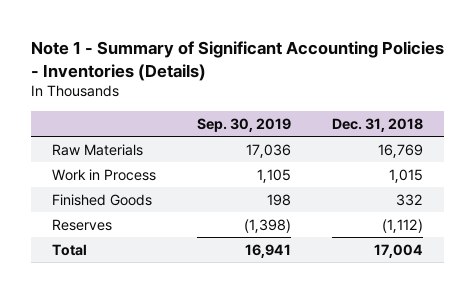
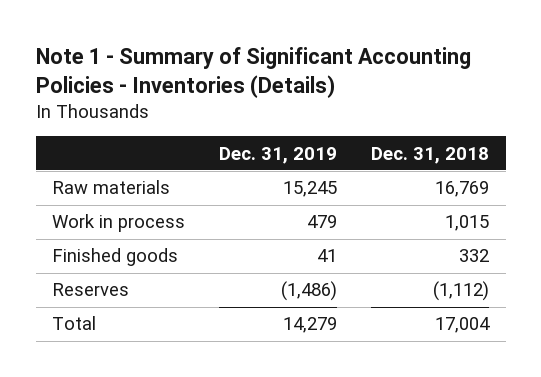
[196,117,291,132] Sep. 30, 2019 -> none
none -> [219,146,338,164] Dec. 31, 2019
[51,143,143,156] Raw Materials -> [52,180,171,195] Raw materials
[51,168,156,181] Work in Process -> [52,214,186,233] Work in process
[51,193,152,206] Finished Goods -> [52,248,179,267] Finished goods

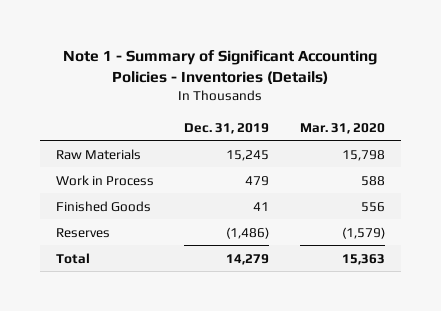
[370,146,489,164] Dec. 31, 2018 -> none
none -> [300,122,386,134] Mar. 31, 2020
[52,180,171,195] Raw materials -> [55,148,141,160] Raw Materials
[52,214,186,233] Work in process -> [55,174,154,186] Work in Process
[52,248,179,267] Finished goods -> [55,200,151,212] Finished Goods

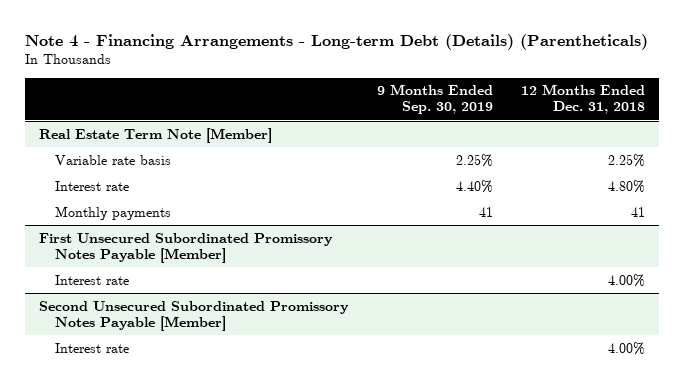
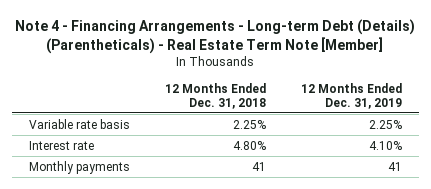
[24,33,648,50] Note 4 - Financing Arrangements - Long-term Debt (Details) (Parentheticals) -> [15,18,416,54] Note 4 - Financing Arrangements - Long-term Debt (Details) (Parentheticals) - Real Estate Term Note [Member]
[376,84,493,115] 9 Months Ended Sep. 30, 2019 -> none
none -> [300,82,402,109] 12 Months Ended Dec. 31, 2019
[38,127,272,143] Real Estate Term Note [Member] -> none
[38,232,333,263] First Unsecured Subordinated Promissory Notes Payable [Member] -> none
[54,274,129,285] Interest rate -> none
[38,300,349,331] Second Unsecured Subordinated Promissory Notes Payable [Member] -> none
[54,342,129,353] Interest rate -> none

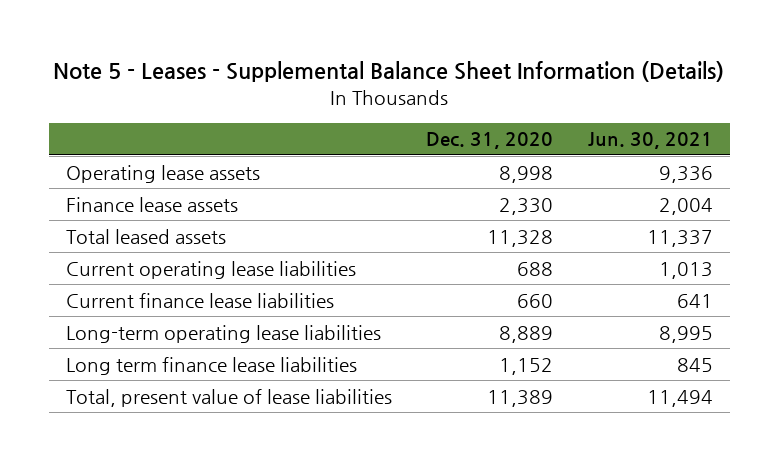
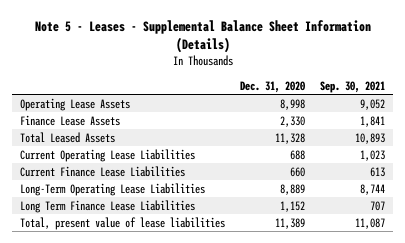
[587,132,713,150] Jun. 30, 2021 -> none
none -> [320,80,386,93] Sep. 30, 2021
[65,164,260,183] Operating lease assets -> [20,97,131,111] Operating Lease Assets
[65,196,238,212] Finance lease assets -> [20,114,121,126] Finance Lease Assets
[65,228,226,244] Total leased assets -> [20,131,116,143] Total Leased Assets
[65,260,356,279] Current operating lease liabilities -> [20,148,196,162] Current Operating Lease Liabilities
[65,292,334,308] Current finance lease liabilities -> [20,165,186,177] Current Finance Lease Liabilities
[65,324,381,343] Long-term operating lease liabilities -> [20,182,206,196] Long-Term Operating Lease Liabilities
[65,356,357,375] Long term finance lease liabilities -> [20,199,196,213] Long Term Finance Lease Liabilities

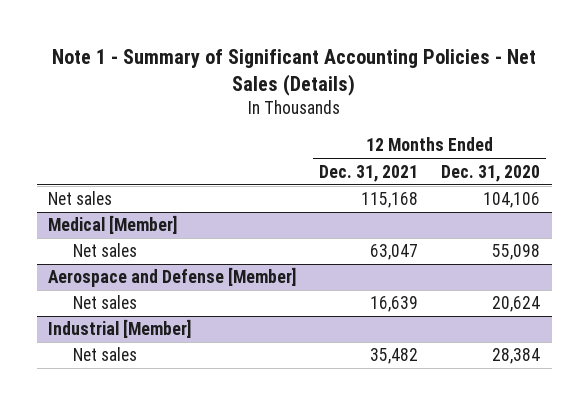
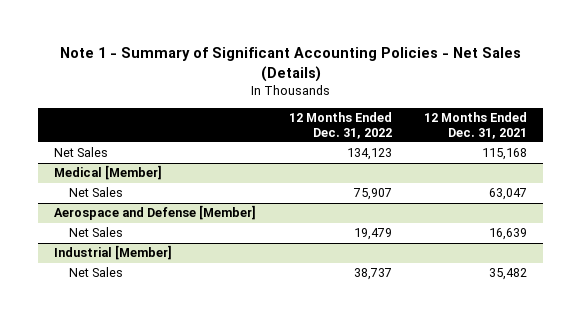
[441,164,541,182] Dec. 31, 2020 -> none
none -> [288,111,392,139] 12 Months Ended Dec. 31, 2022
[48,191,113,206] Net sales -> [54,147,109,158] Net Sales
[72,243,137,258] Net sales -> [69,187,124,198] Net Sales
[72,295,137,310] Net sales -> [69,227,124,238] Net Sales
[72,347,137,362] Net sales -> [69,267,124,278] Net Sales

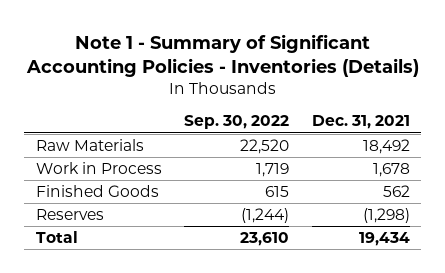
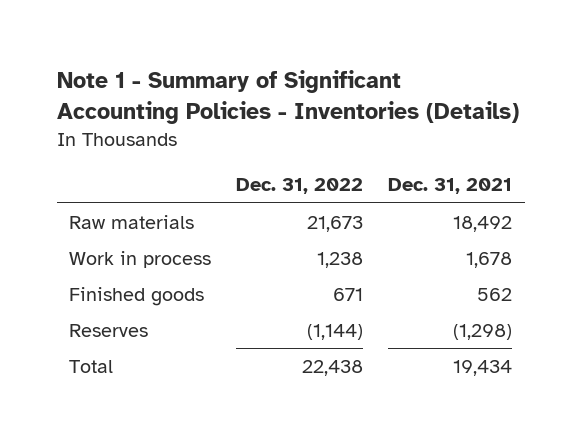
[184,115,290,130] Sep. 30, 2022 -> none
none -> [236,178,364,195] Dec. 31, 2022
[35,139,144,152] Raw Materials -> [69,214,195,229] Raw materials
[35,162,162,175] Work in Process -> [69,250,212,268] Work in process
[35,185,159,198] Finished Goods -> [69,286,205,306] Finished goods

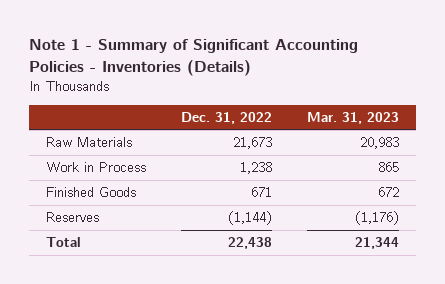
[388,178,513,195] Dec. 31, 2021 -> none
none -> [306,111,399,124] Mar. 31, 2023
[69,214,195,229] Raw materials -> [46,137,133,148] Raw Materials
[69,250,212,268] Work in process -> [46,162,147,173] Work in Process
[69,286,205,306] Finished goods -> [46,187,137,198] Finished Goods

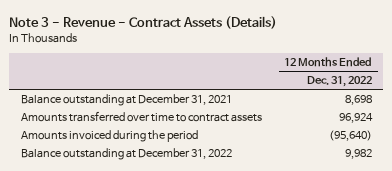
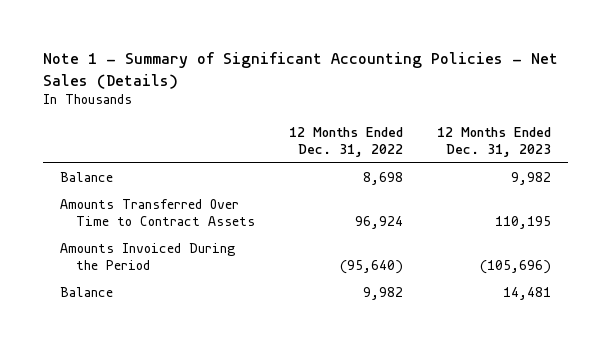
[9,15,278,29] Note 3 - Revenue - Contract Assets (Details) -> [42,52,558,89] Note 1 - Summary of Significant Accounting Policies - Net Sales (Details)
none -> [437,126,552,157] 12 Months Ended Dec. 31, 2023
[20,94,232,107] Balance outstanding at December 31, 2021 -> [59,172,113,183] Balance
[20,111,262,123] Amounts transferred over time to contract assets -> [59,199,255,227] Amounts Transferred Over Time to Contract Assets
[20,130,198,143] Amounts invoiced during the period -> [59,243,235,271] Amounts Invoiced During the Period
[20,148,232,161] Balance outstanding at December 31, 2022 -> [59,287,113,298] Balance

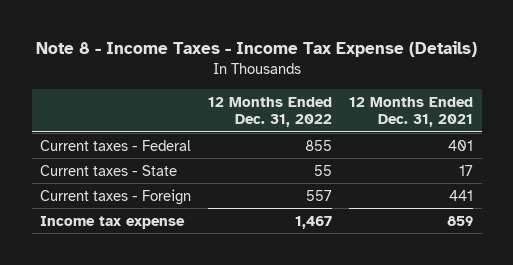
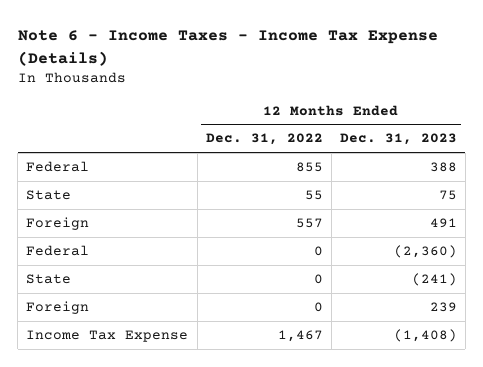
[35,41,477,58] Note 8 - Income Taxes - Income Tax Expense (Details) -> [17,30,438,66] Note 6 - Income Taxes - Income Tax Expense (Details)
[349,96,474,128] 12 Months Ended Dec. 31, 2021 -> none
none -> [339,133,457,146] Dec. 31, 2023
[40,139,192,151] Current taxes - Federal -> [26,161,90,173] Federal
[40,164,178,176] Current taxes - State -> [26,190,72,201] State
[40,188,192,205] Current taxes - Foreign -> [26,217,90,231] Foreign
none -> [26,245,90,257] Federal
none -> [26,274,72,285] State
none -> [26,301,90,315] Foreign
[40,215,186,229] Income tax expense -> [26,330,189,343] Income Tax Expense

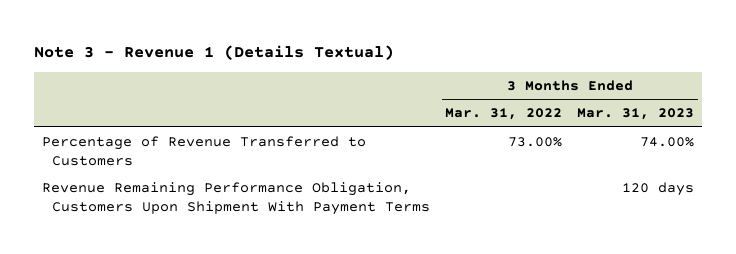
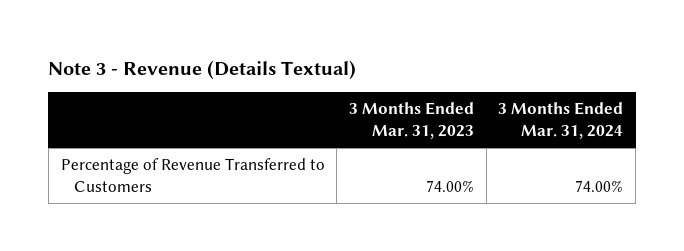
[34,45,395,61] Note 3 - Revenue 1 (Details Textual) -> [48,60,357,81] Note 3 - Revenue (Details Textual)
[445,108,563,121] Mar. 31, 2022 -> none
none -> [498,102,624,140] 3 Months Ended Mar. 31, 2024
[41,182,431,215] Revenue Remaining Performance Obligation, Customers Upon Shipment With Payment Terms -> none

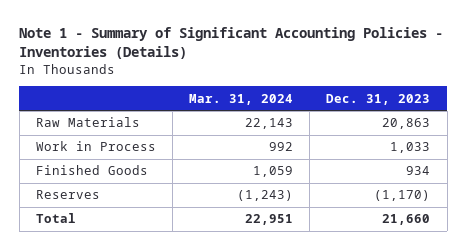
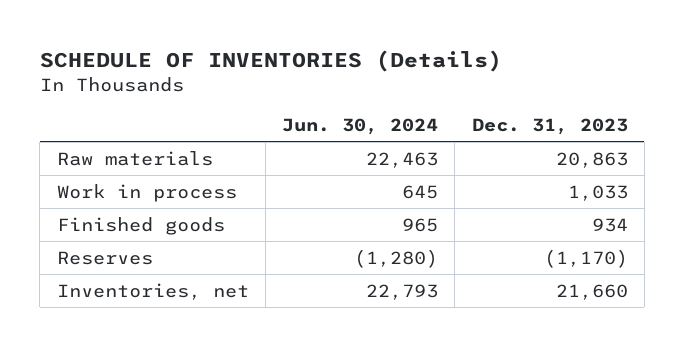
[19,27,444,60] Note 1 - Summary of Significant Accounting Policies - Inventories (Details) -> [39,50,502,73] SCHEDULE OF INVENTORIES (Details)
[189,93,294,105] Mar. 31, 2024 -> none
none -> [282,117,439,135] Jun. 30, 2024
[35,117,140,128] Raw Materials -> [56,150,213,166] Raw materials
[35,141,156,152] Work in Process -> [56,183,237,202] Work in process
[35,165,148,176] Finished Goods -> [56,216,225,235] Finished goods
[35,213,76,224] Total -> [56,282,249,300] Inventories, net

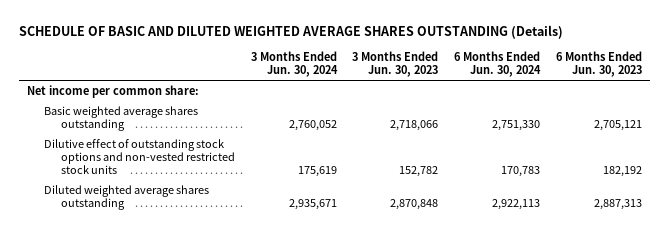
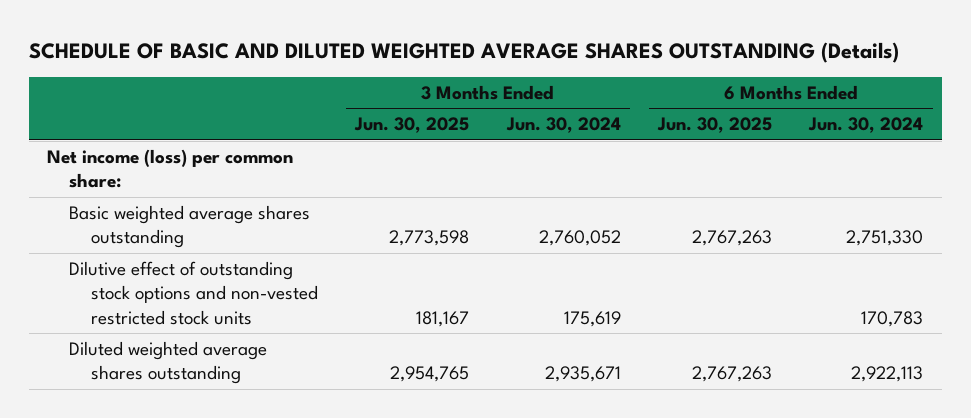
[352,51,439,78] 3 Months Ended Jun. 30, 2023 -> none
[555,51,642,78] 6 Months Ended Jun. 30, 2023 -> none
none -> [354,117,470,134] Jun. 30, 2025
none -> [656,117,772,134] Jun. 30, 2025
[27,85,200,99] Net income per common share: -> [47,148,294,189] Net income (loss) per common share:

